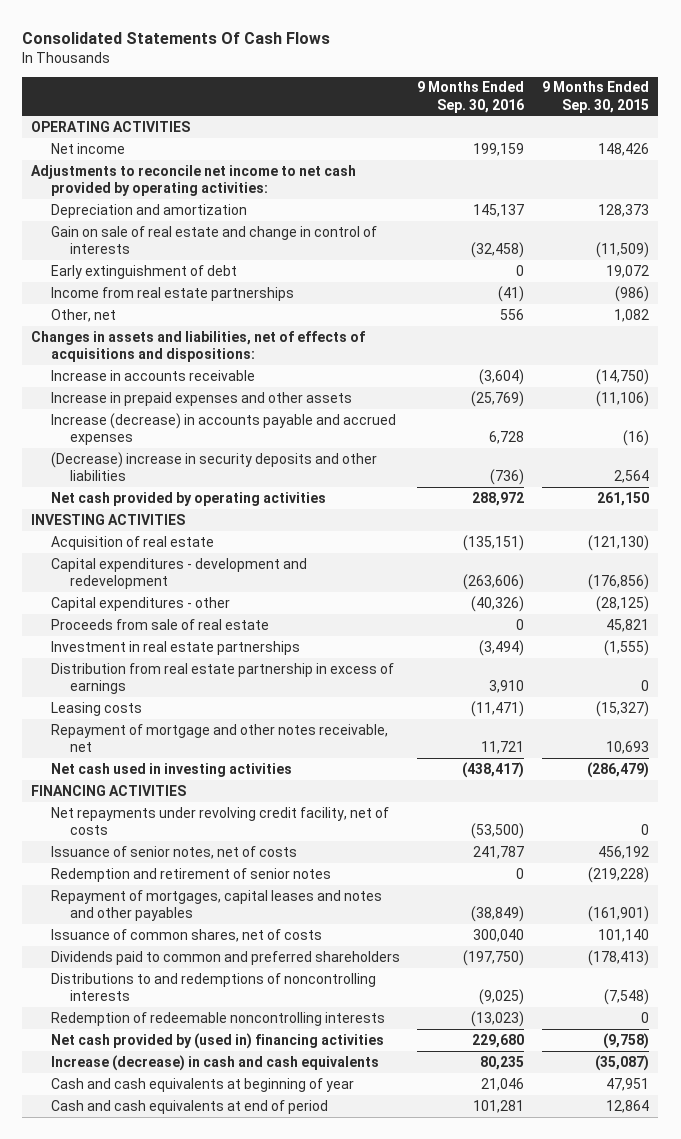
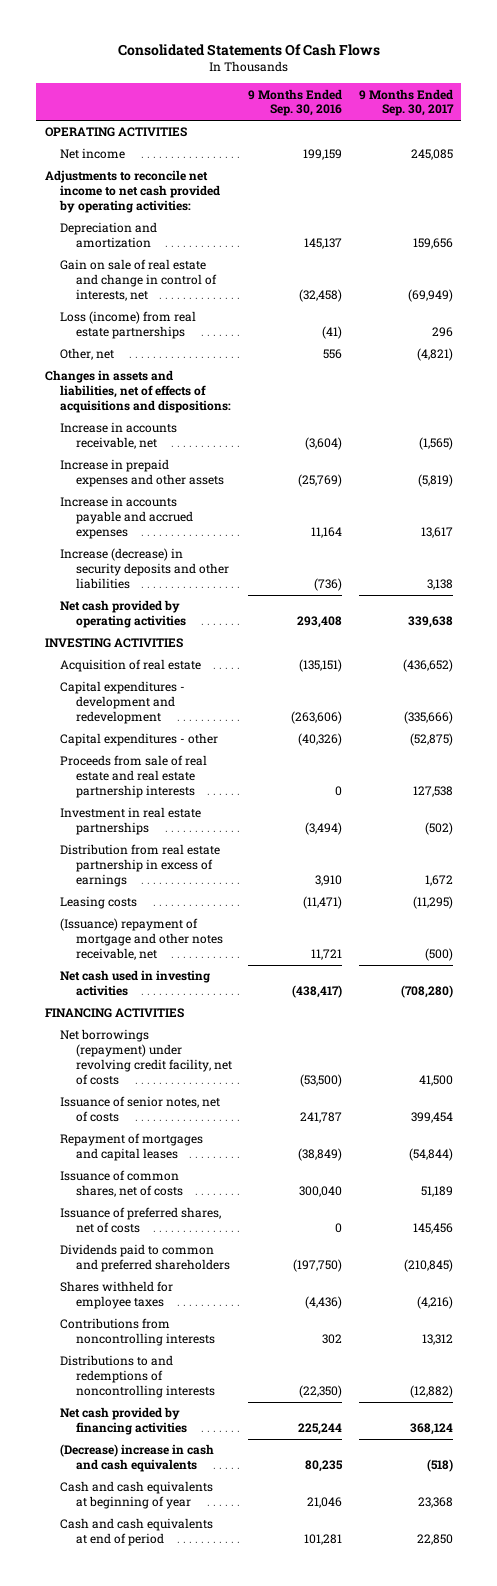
[542,81,650,113] 9 Months Ended Sep. 30, 2015 -> none
none -> [358,88,454,117] 9 Months Ended Sep. 30, 2017
[50,264,237,279] Early extinguishment of debt -> none
[50,225,377,254] Gain on sale of real estate and change in control of interests -> [60,259,218,301] Gain on sale of real estate and change in control of interests, net
[50,286,294,301] Income from real estate partnerships -> [60,311,197,340] Loss (income) from real estate partnerships
[50,369,255,381] Increase in accounts receivable -> [60,422,178,450] Increase in accounts receivable, net
[50,412,396,445] Increase (decrease) in accounts payable and accrued expenses -> [60,496,194,539] Increase in accounts payable and accrued expenses
[489,430,525,444] 6,728 -> [311,526,343,538] 11,164
[50,451,377,481] (Decrease) increase in security deposits and other liabilities -> [60,548,230,589] Increase (decrease) in security deposits and other liabilities
[472,491,525,506] 288,972 -> [297,616,343,629] 293,408
[50,618,269,630] Proceeds from sale of real estate -> [60,755,208,798] Proceeds from sale of real estate and real estate partnership interests
[50,723,388,752] Repayment of mortgage and other notes receivable, net -> [60,918,224,960] (Issuance) repayment of mortgage and other notes receivable, net
[50,806,389,835] Net repayments under revolving credit facility, net of costs -> [60,1029,233,1085] Net borrowings (repayment) under revolving credit facility, net of costs
[50,867,331,882] Redemption and retirement of senior notes -> none
[50,889,382,921] Repayment of mortgages, capital leases and notes and other payables -> [60,1133,204,1162] Repayment of mortgages and capital leases
none -> [60,1207,222,1234] Issuance of preferred shares, net of costs
[50,1011,385,1026] Redemption of redeemable noncontrolling interests -> none
none -> [60,1281,174,1310] Shares withheld for employee taxes
none -> [60,1318,216,1347] Contributions from noncontrolling interests
[479,988,525,1005] (9,025) -> [299,1384,343,1398] (22,350)
[50,1032,384,1049] Net cash provided by (used in) financing activities -> [60,1407,188,1436] Net cash provided by financing activities
[472,1033,525,1048] 229,680 -> [298,1423,343,1436] 225,244
[50,1054,379,1071] Increase (decrease) in cash and cash equivalents -> [60,1444,215,1473] (Decrease) increase in cash and cash equivalents

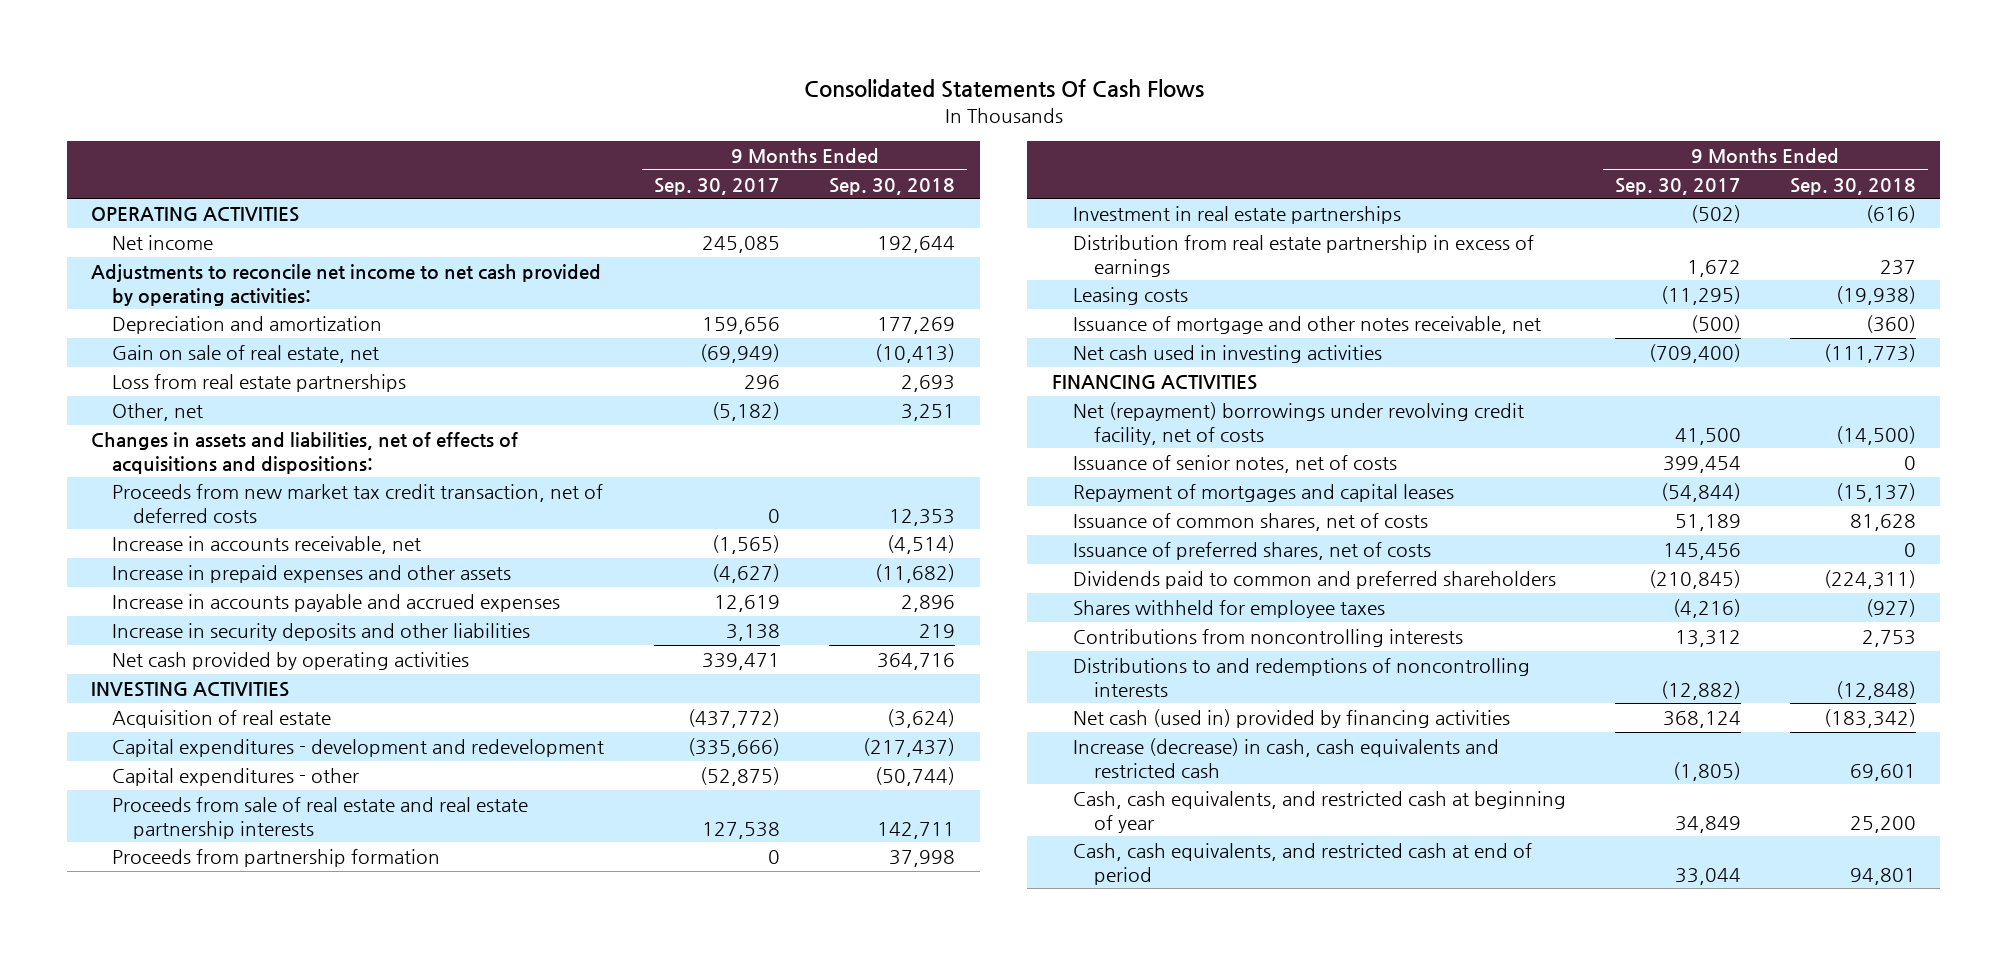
[248,88,343,117] 9 Months Ended Sep. 30, 2016 -> none
none -> [829,177,956,195] Sep. 30, 2018
[60,259,218,301] Gain on sale of real estate and change in control of interests, net -> [112,344,380,363] Gain on sale of real estate, net
[60,311,197,340] Loss (income) from real estate partnerships -> [112,373,407,392] Loss from real estate partnerships
[416,348,453,362] (4,821) -> [712,401,781,421] (5,182)
none -> [112,483,604,523] Proceeds from new market tax credit transaction, net of deferred costs
[417,474,453,488] (5,819) -> [712,563,781,583] (4,627)
[420,526,453,538] 13,617 -> [714,594,781,612] 12,619
[60,548,230,589] Increase (decrease) in security deposits and other liabilities -> [112,622,531,641] Increase in security deposits and other liabilities
[407,616,453,629] 339,638 -> [702,652,781,670] 339,471
[402,659,453,673] (436,652) -> [688,708,781,728] (437,772)
none -> [112,848,441,867] Proceeds from partnership formation
[60,918,224,960] (Issuance) repayment of mortgage and other notes receivable, net -> [1072,315,1541,334] Issuance of mortgage and other notes receivable, net
[400,985,453,999] (708,280) -> [1648,343,1741,363] (709,400)
[60,1029,233,1085] Net borrowings (repayment) under revolving credit facility, net of costs -> [1072,401,1524,445] Net (repayment) borrowings under revolving credit facility, net of costs
[60,1407,188,1436] Net cash provided by financing activities -> [1072,708,1510,728] Net cash (used in) provided by financing activities
[60,1444,215,1473] (Decrease) increase in cash and cash equivalents -> [1072,737,1499,778] Increase (decrease) in cash, cash equivalents and restricted cash
[426,1459,453,1473] (518) -> [1672,761,1741,781] (1,805)
[60,1481,214,1510] Cash and cash equivalents at beginning of year -> [1072,790,1566,833] Cash, cash equivalents, and restricted cash at beginning of year
[417,1497,453,1509] 23,368 -> [1674,815,1741,833] 34,849
[60,1518,214,1547] Cash and cash equivalents at end of period -> [1072,842,1532,885] Cash, cash equivalents, and restricted cash at end of period
[416,1534,453,1546] 22,850 -> [1674,867,1741,885] 33,044

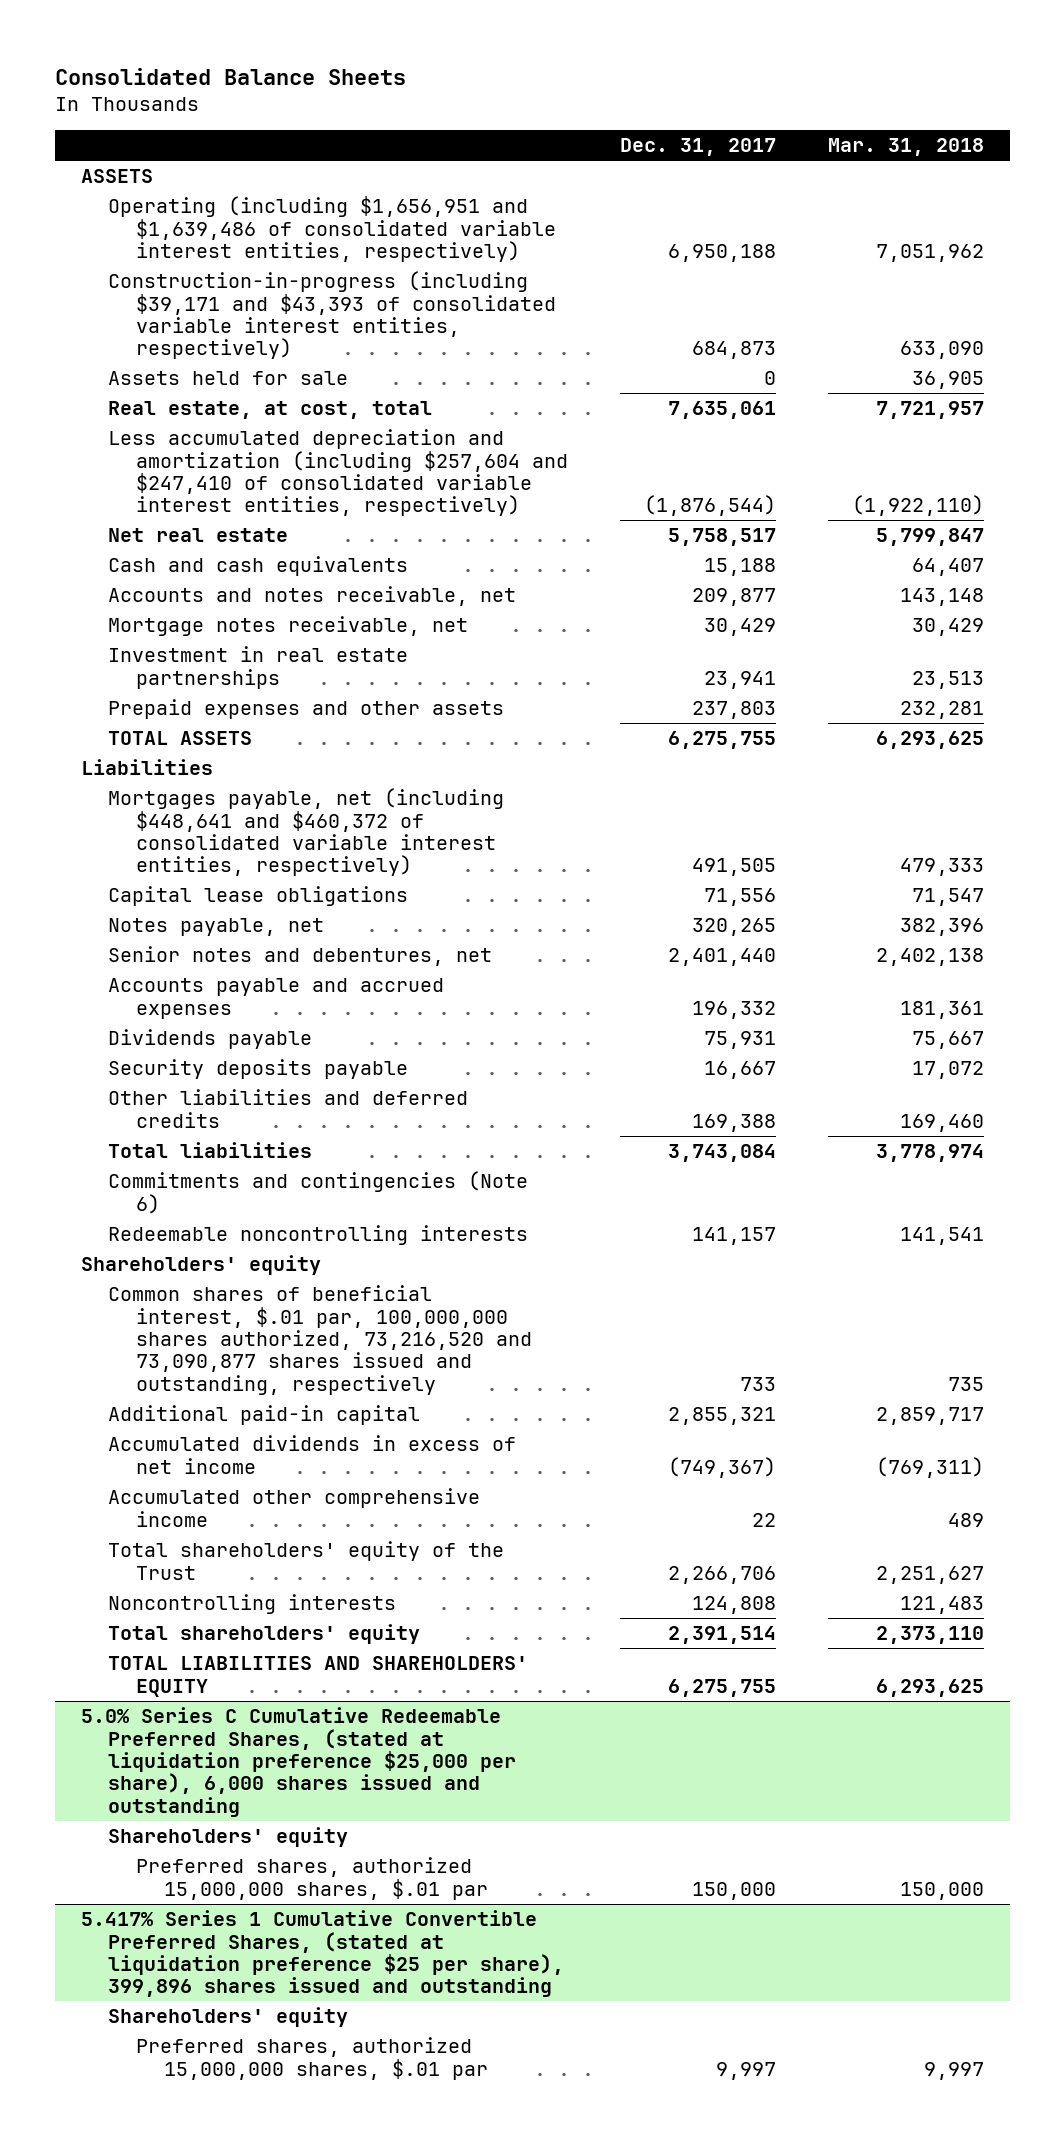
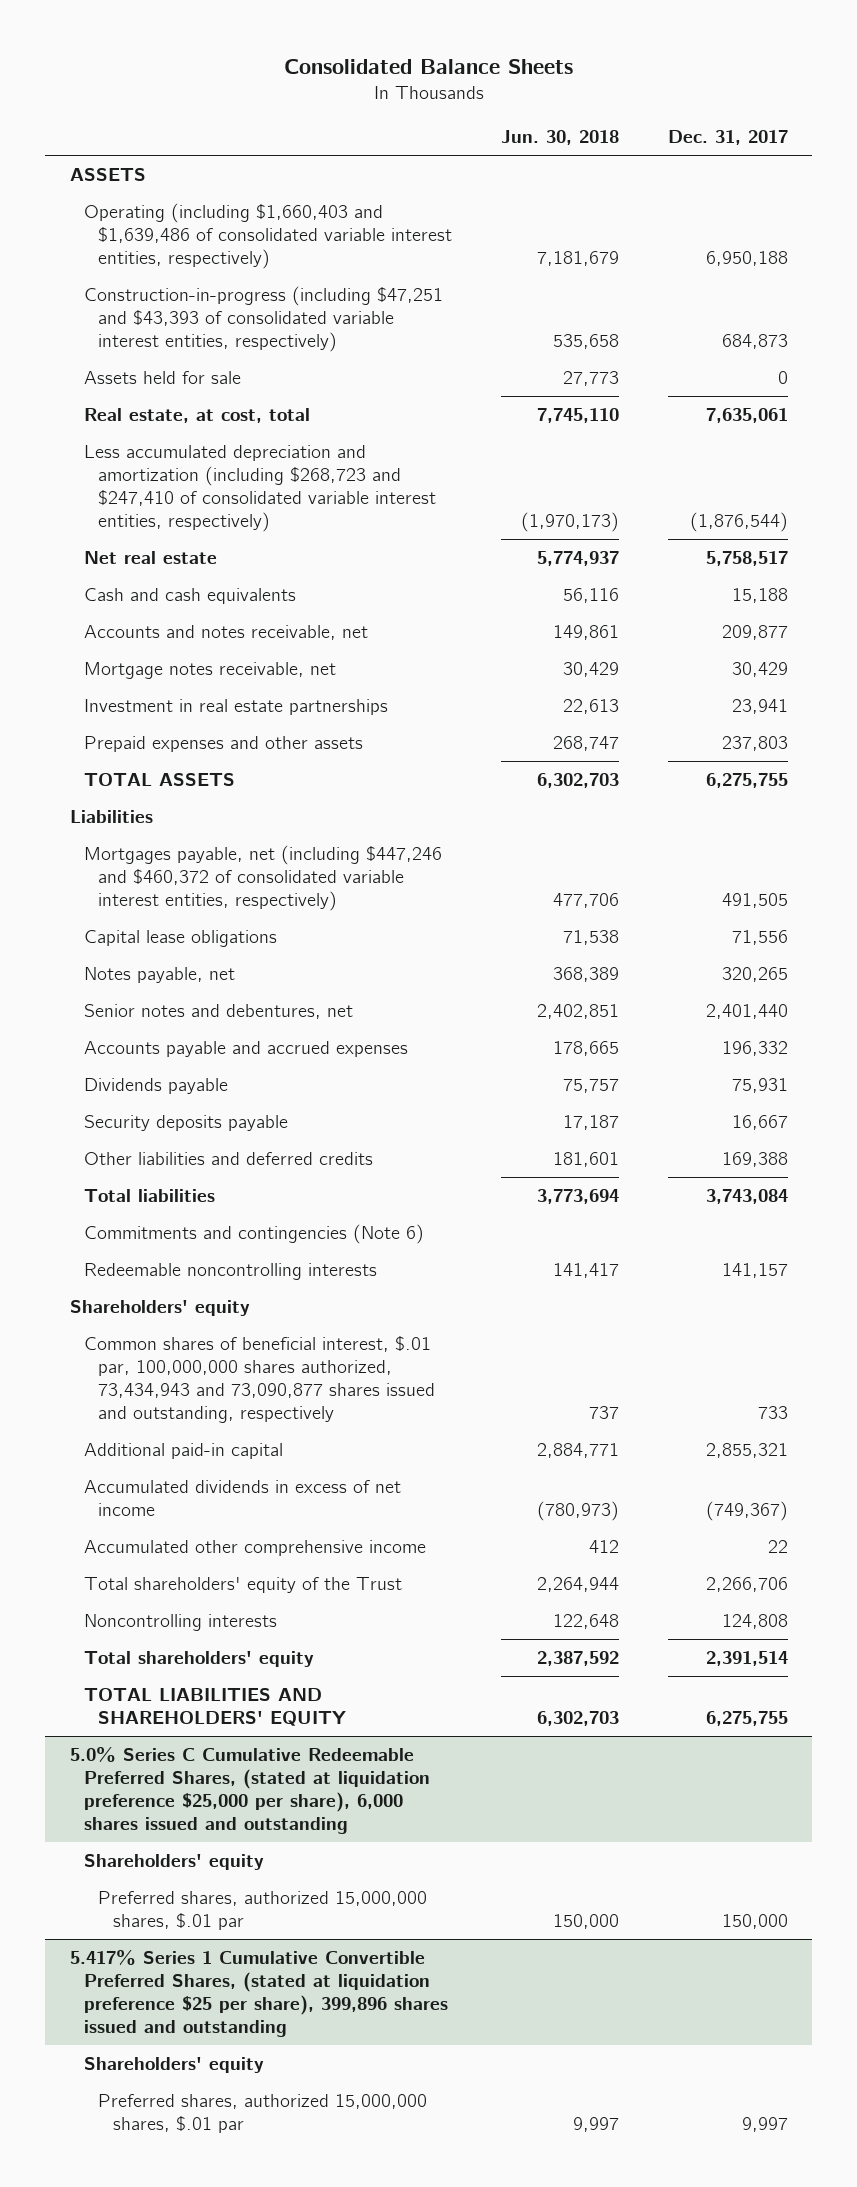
[827,137,984,156] Mar. 31, 2018 -> none
none -> [500,129,619,145] Jun. 30, 2018
[108,196,556,262] Operating (including $1,656,951 and $1,639,486 of consolidated variable interest entities, respectively) -> [84,203,453,269] Operating (including $1,660,403 and $1,639,486 of consolidated variable interest entities, respectively)
[108,271,556,360] Construction-in-progress (including $39,171 and $43,393 of consolidated variable interest entities, respectively) -> [84,286,444,352] Construction-in-progress (including $47,251 and $43,393 of consolidated variable interest entities, respectively)
[108,429,568,517] Less accumulated depreciation and amortization (including $257,604 and $247,410 of consolidated variable interest entities, respectively) -> [84,445,437,532] Less accumulated depreciation and amortization (including $268,723 and $247,410 of consolidated variable interest entities, respectively)
[108,788,505,877] Mortgages payable, net (including $448,641 and $460,372 of consolidated variable interest entities, respectively) -> [84,845,443,911] Mortgages payable, net (including $447,246 and $460,372 of consolidated variable interest entities, respectively)
[108,1285,532,1395] Common shares of beneficial interest, $.01 par, 100,000,000 shares authorized, 73,216,520 and 73,090,877 shares issued and outstanding, respectively -> [84,1336,436,1423] Common shares of beneficial interest, $.01 par, 100,000,000 shares authorized, 73,434,943 and 73,090,877 shares issued and outstanding, respectively

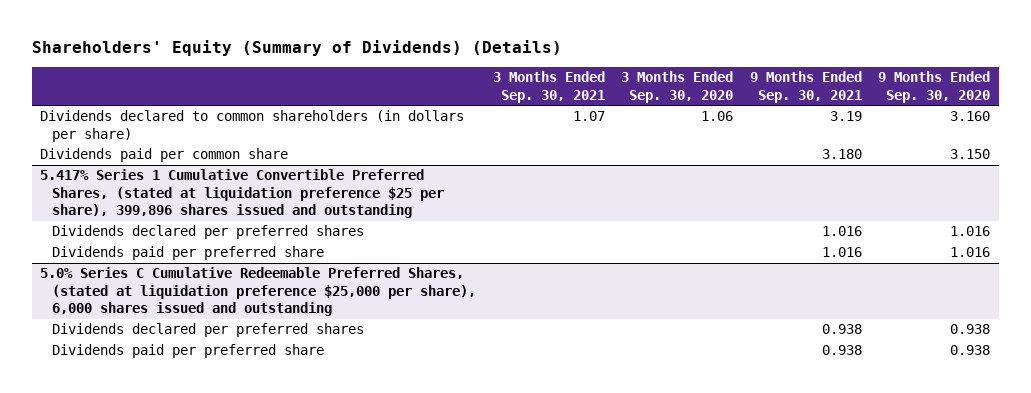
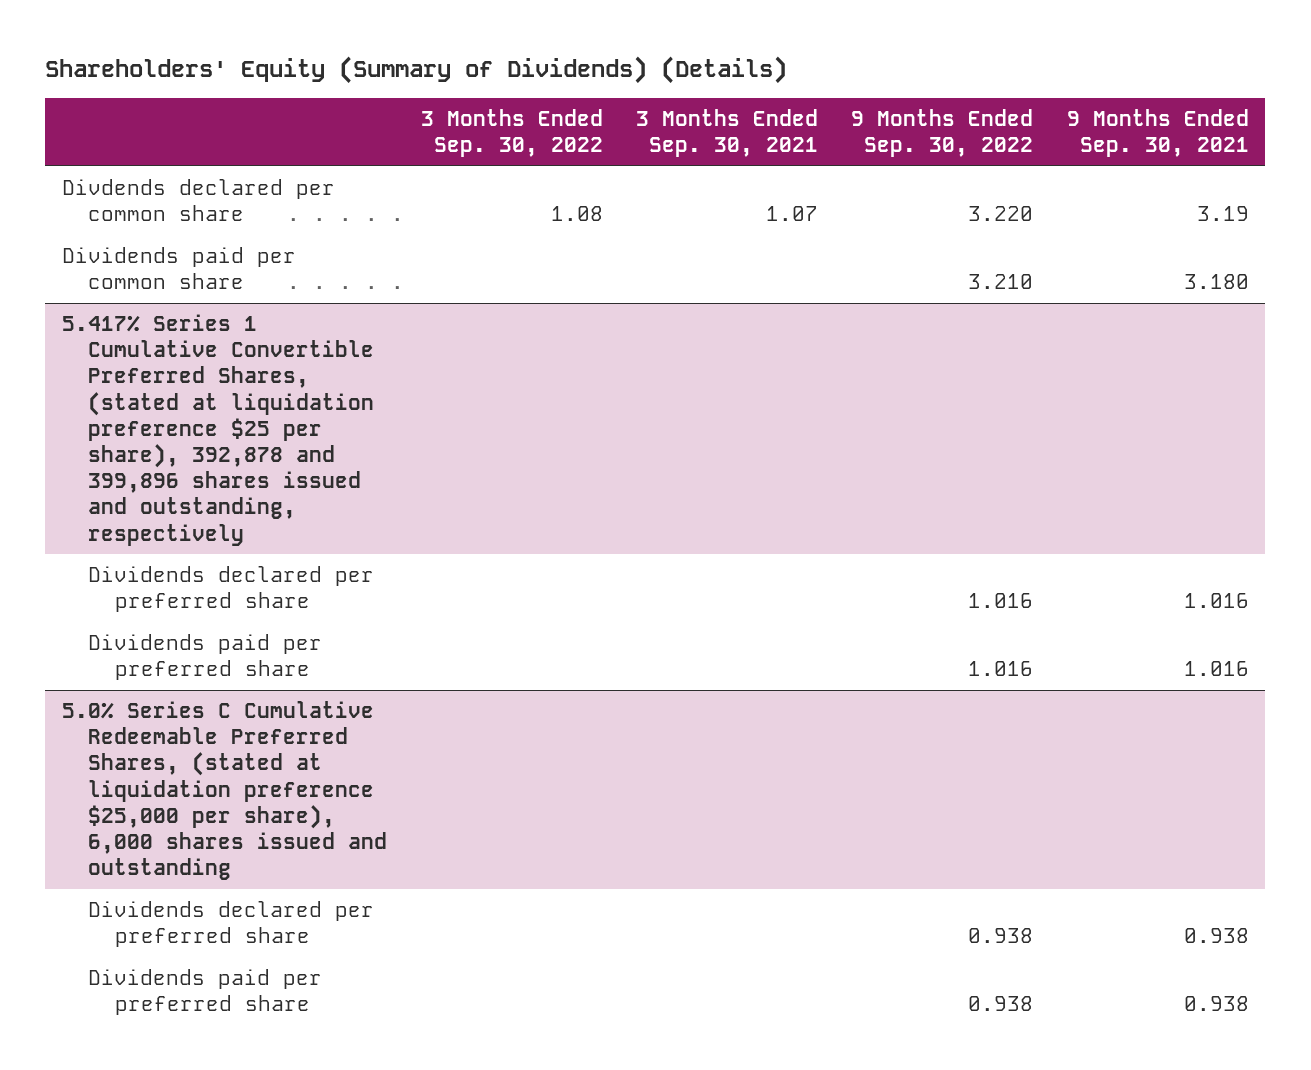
[621,71,734,103] 3 Months Ended Sep. 30, 2020 -> none
[878,71,991,103] 9 Months Ended Sep. 30, 2020 -> none
none -> [420,109,603,158] 3 Months Ended Sep. 30, 2022
none -> [851,109,1034,158] 9 Months Ended Sep. 30, 2022
[40,110,465,142] Dividends declared to common shareholders (in dollars per share) -> [61,179,335,222] Divdends declared per common share
[40,169,445,219] 5.417% Series 1 Cumulative Convertible Preferred Shares, (stated at liquidation preference $25 per share), 399,896 shares issued and outstanding -> [61,314,375,546] 5.417% Series 1 Cumulative Convertible Preferred Shares, (stated at liquidation preference $25 per share), 392,878 and 399,896 shares issued and outstanding, respectively
[52,225,365,240] Dividends declared per preferred shares -> [88,566,375,613] Dividends declared per preferred share
[52,323,365,338] Dividends declared per preferred shares -> [88,901,375,948] Dividends declared per preferred share

